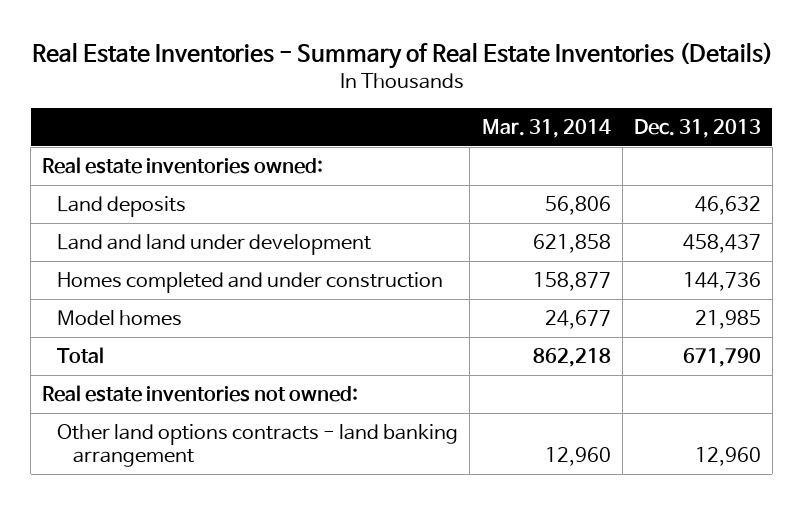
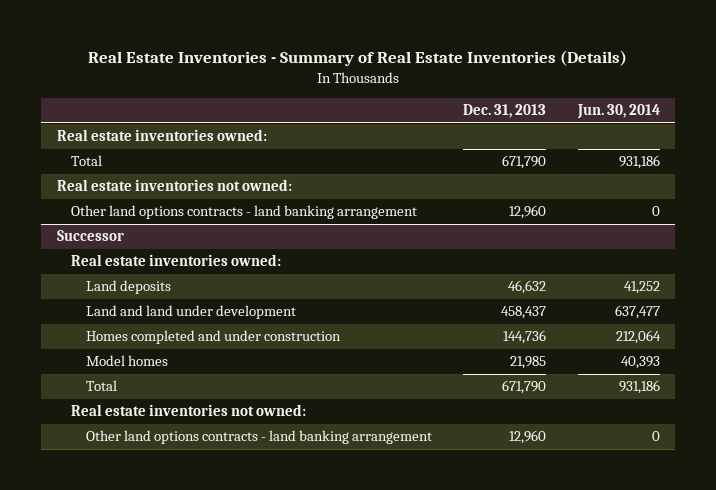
[481,119,611,139] Mar. 31, 2014 -> none
none -> [576,104,660,120] Jun. 30, 2014
none -> [71,155,103,167] Total
none -> [56,179,292,192] Real estate inventories not owned:
none -> [71,205,418,220] Other land options contracts - land banking arrangement
none -> [56,230,124,242] Successor
none -> [71,254,282,267] Real estate inventories owned:

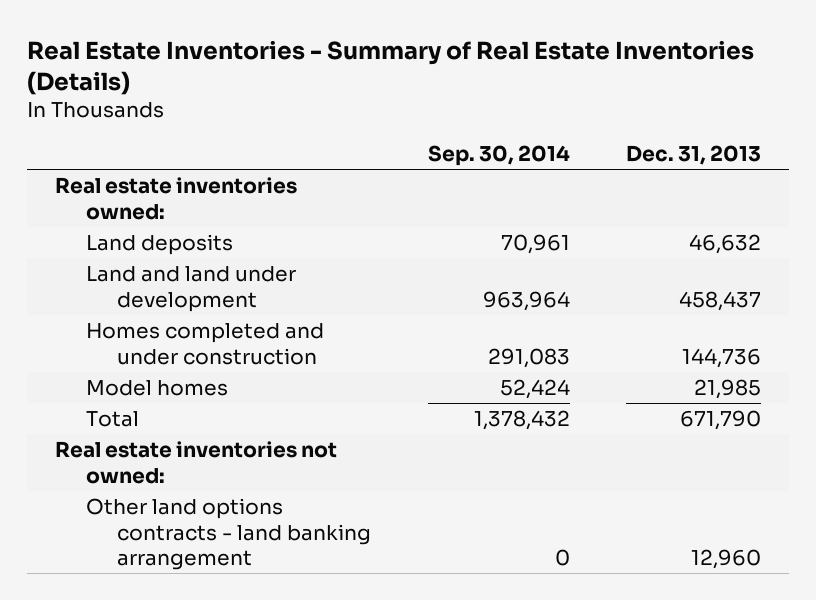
[576,104,660,120] Jun. 30, 2014 -> none
none -> [427,144,570,166] Sep. 30, 2014
[71,155,103,167] Total -> none
[56,179,292,192] Real estate inventories not owned: -> none
[71,205,418,220] Other land options contracts - land banking arrangement -> none
[56,230,124,242] Successor -> none
[71,254,282,267] Real estate inventories owned: -> none

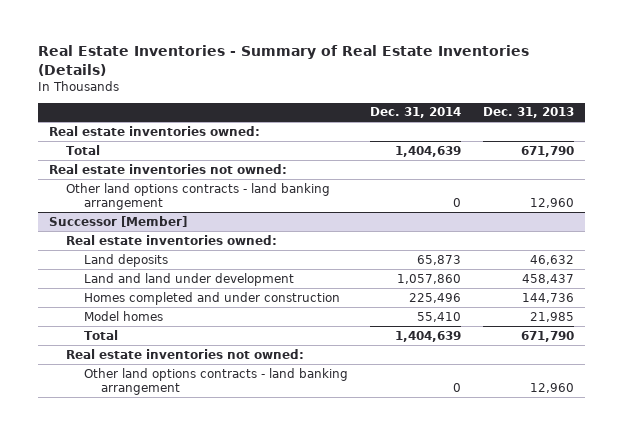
[427,144,570,166] Sep. 30, 2014 -> none
none -> [369,107,461,119] Dec. 31, 2014
none -> [66,144,101,155] Total
none -> [48,163,287,174] Real estate inventories not owned:
none -> [66,182,331,210] Other land options contracts - land banking arrangement
none -> [48,215,187,227] Successor [Member]
none -> [66,234,278,245] Real estate inventories owned:

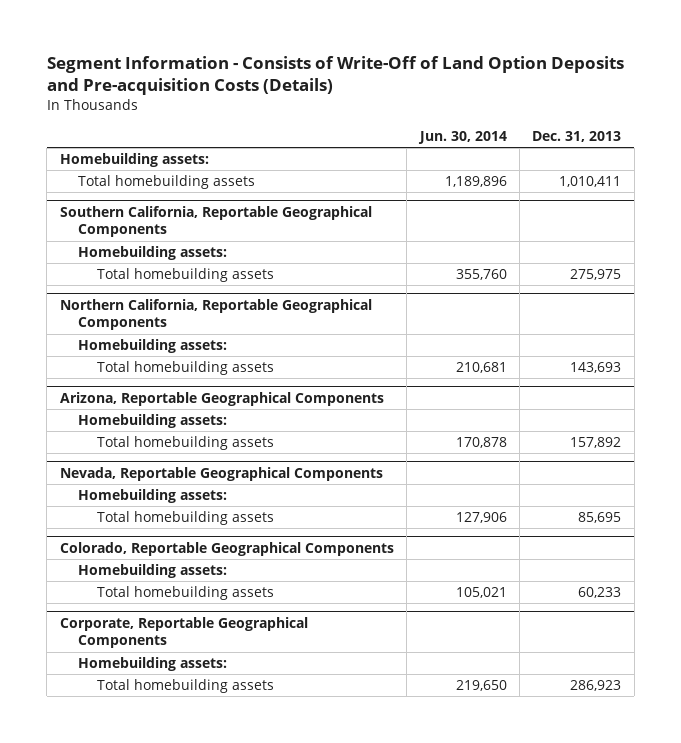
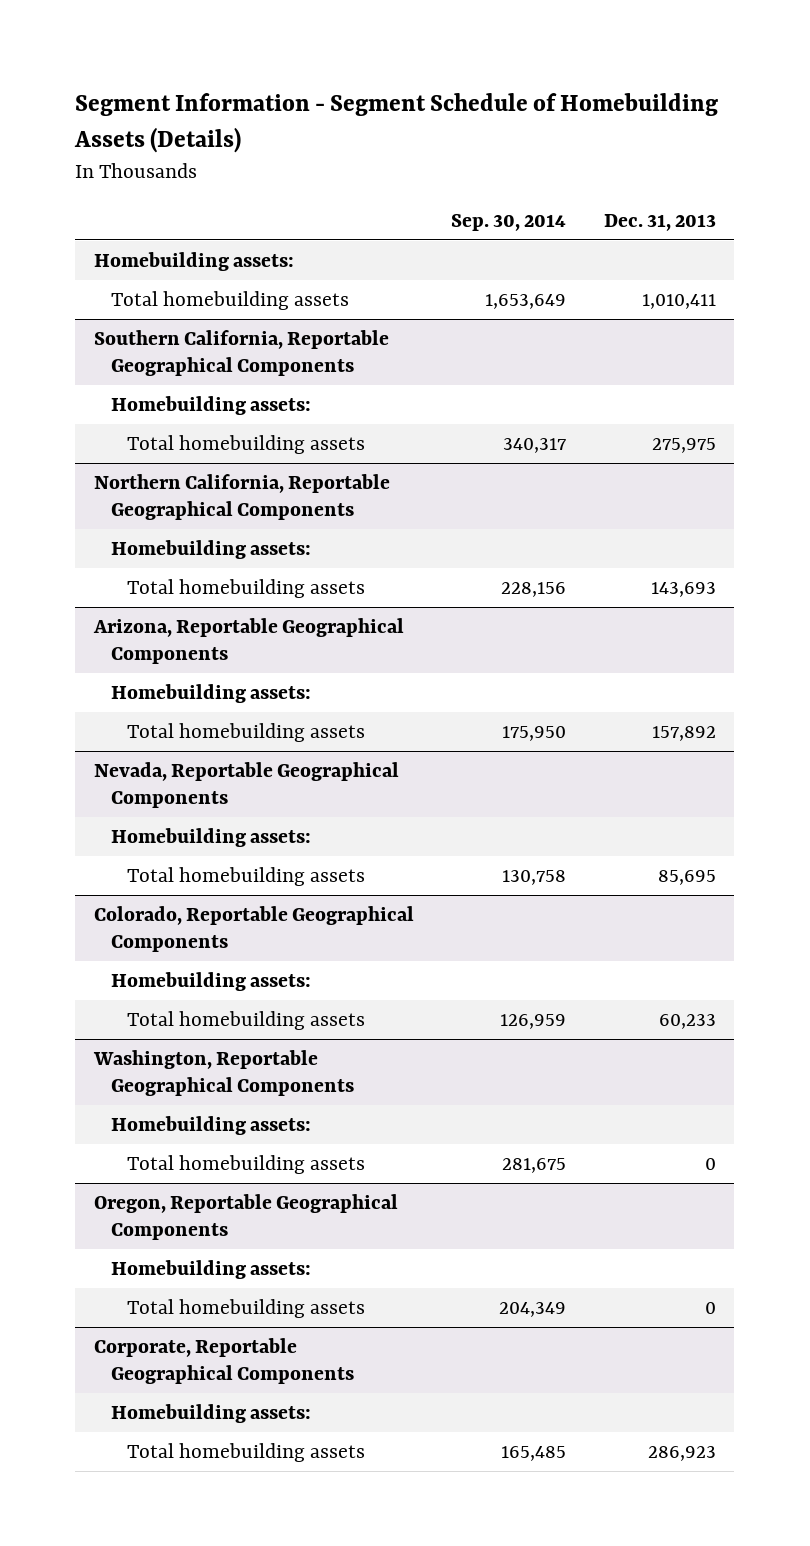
[46,55,624,96] Segment Information - Consists of Write-Off of Land Option Deposits and Pre-acquisition Costs (Details) -> [74,92,719,153] Segment Information - Segment Schedule of Homebuilding Assets (Details)
[417,130,507,144] Jun. 30, 2014 -> none
none -> [451,213,567,231] Sep. 30, 2014
none -> [92,1050,354,1096] Washington, Reportable Geographical Components
none -> [110,1116,311,1136] Homebuilding assets:
none -> [127,1155,366,1175] Total homebuilding assets
none -> [93,1194,398,1240] Oregon, Reportable Geographical Components
none -> [110,1260,311,1280] Homebuilding assets:
none -> [127,1299,366,1319] Total homebuilding assets

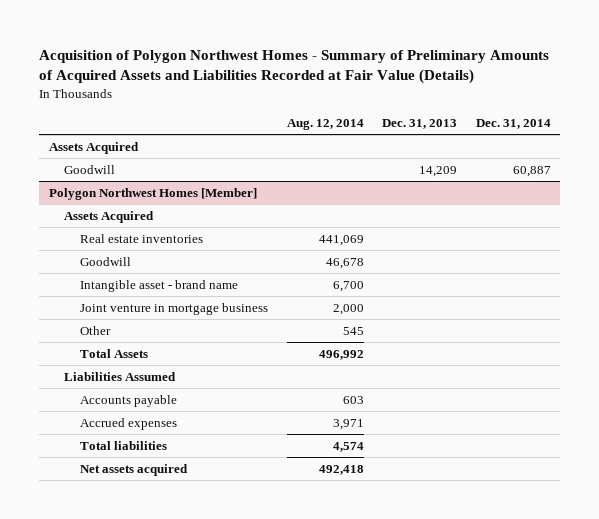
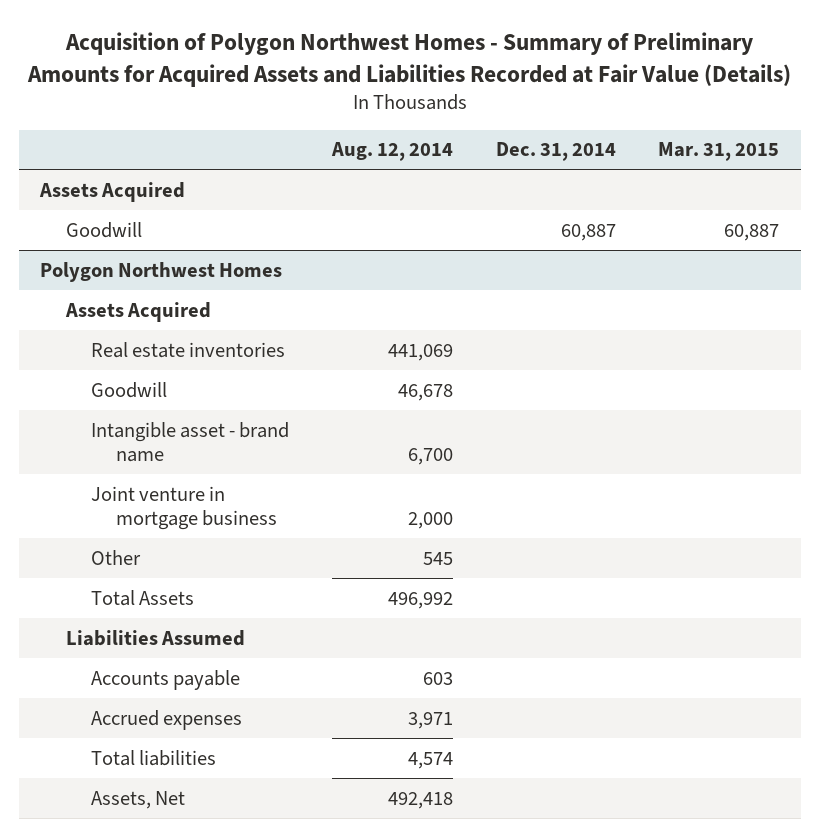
[39,49,550,85] Acquisition of Polygon Northwest Homes - Summary of Preliminary Amounts of Acquired Assets and Liabilities Recorded at Fair Value (Details) -> [26,32,791,88] Acquisition of Polygon Northwest Homes - Summary of Preliminary Amounts for Acquired Assets and Liabilities Recorded at Fair Value (Details)
[382,118,458,129] Dec. 31, 2013 -> none
none -> [658,142,780,162] Mar. 31, 2015
[48,187,257,200] Polygon Northwest Homes [Member] -> [40,261,283,282] Polygon Northwest Homes
[80,463,189,476] Net assets acquired -> [90,790,185,809] Assets, Net

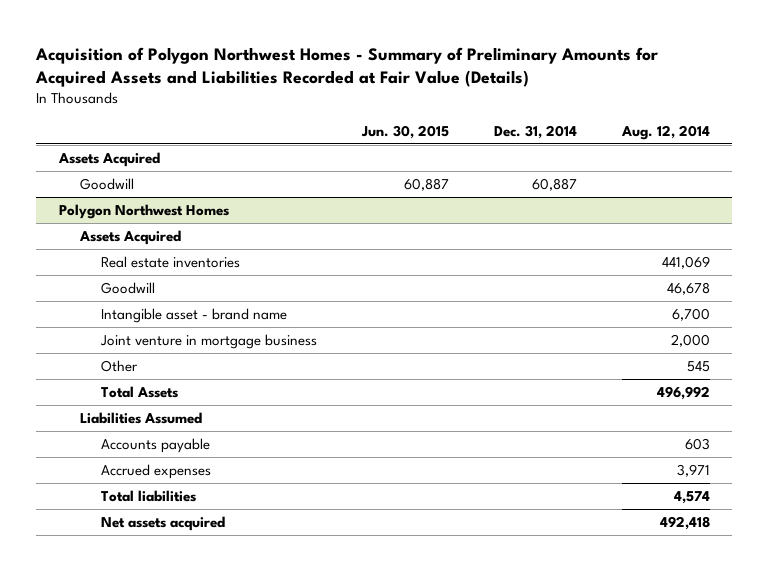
[658,142,780,162] Mar. 31, 2015 -> none
none -> [361,125,450,140] Jun. 30, 2015
[90,790,185,809] Assets, Net -> [101,515,226,531] Net assets acquired

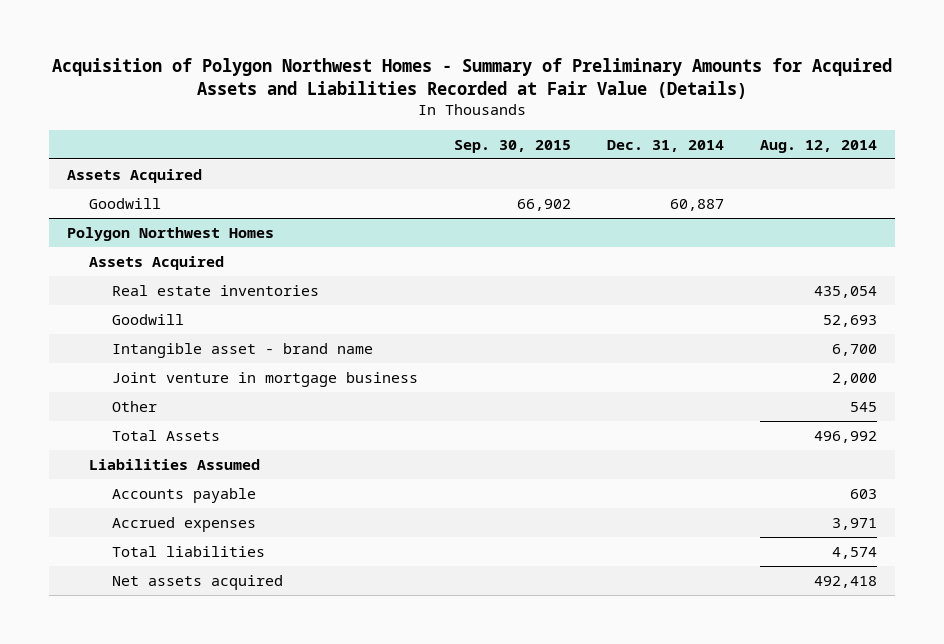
[361,125,450,140] Jun. 30, 2015 -> none
none -> [454,139,572,153] Sep. 30, 2015
[661,255,710,269] 441,069 -> [814,285,878,298] 435,054
[666,281,710,295] 46,678 -> [823,314,878,327] 52,693

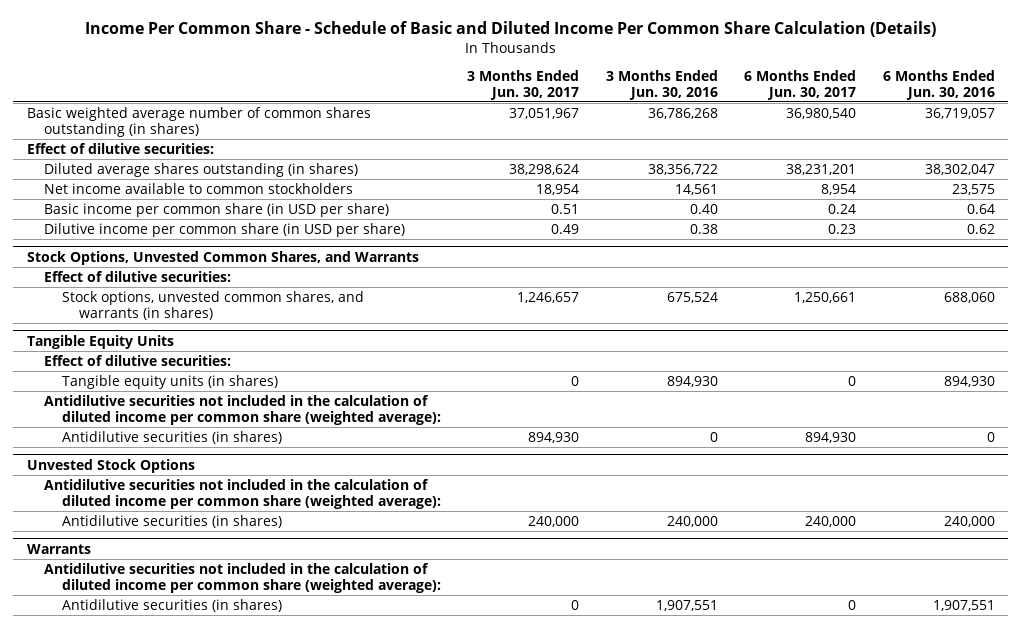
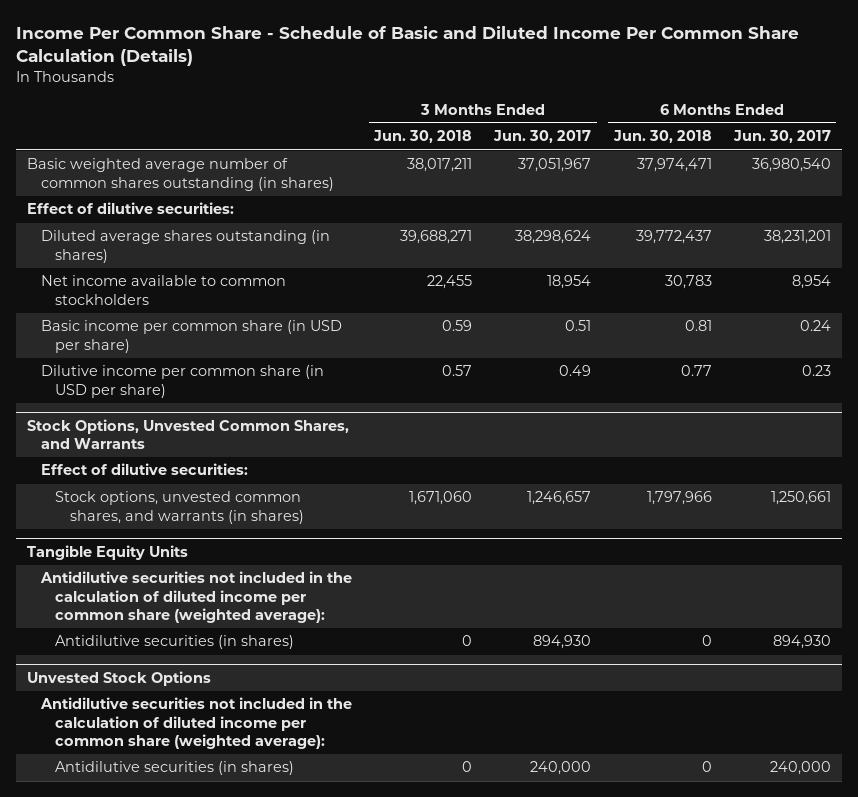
[605,69,718,100] 3 Months Ended Jun. 30, 2016 -> none
[883,69,996,100] 6 Months Ended Jun. 30, 2016 -> none
none -> [373,130,473,144] Jun. 30, 2018
none -> [612,130,712,144] Jun. 30, 2018
[44,354,232,366] Effect of dilutive securities: -> none
[61,374,278,389] Tangible equity units (in shares) -> none
[26,543,91,554] Warrants -> none
[44,562,441,593] Antidilutive securities not included in the calculation of diluted income per common share (weighted average): -> none
[61,598,282,612] Antidilutive securities (in shares) -> none

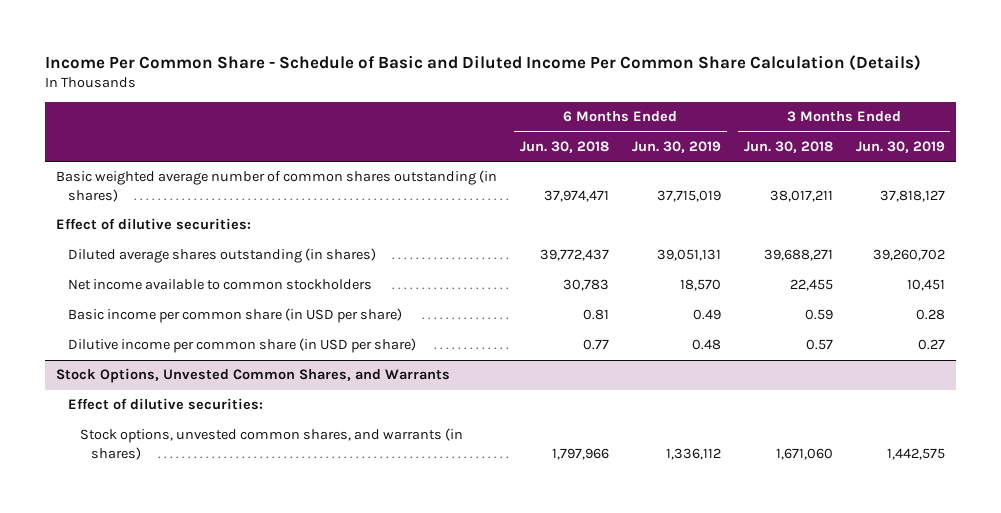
[493,130,592,144] Jun. 30, 2017 -> none
[732,130,831,144] Jun. 30, 2017 -> none
none -> [631,141,721,154] Jun. 30, 2019
none -> [855,141,945,154] Jun. 30, 2019
[27,544,189,560] Tangible Equity Units -> none
[40,571,353,623] Antidilutive securities not included in the calculation of diluted income per common share (weighted average): -> none
[55,635,295,650] Antidilutive securities (in shares) -> none
[27,670,212,686] Unvested Stock Options -> none
[40,697,353,749] Antidilutive securities not included in the calculation of diluted income per common share (weighted average): -> none
[55,761,295,776] Antidilutive securities (in shares) -> none

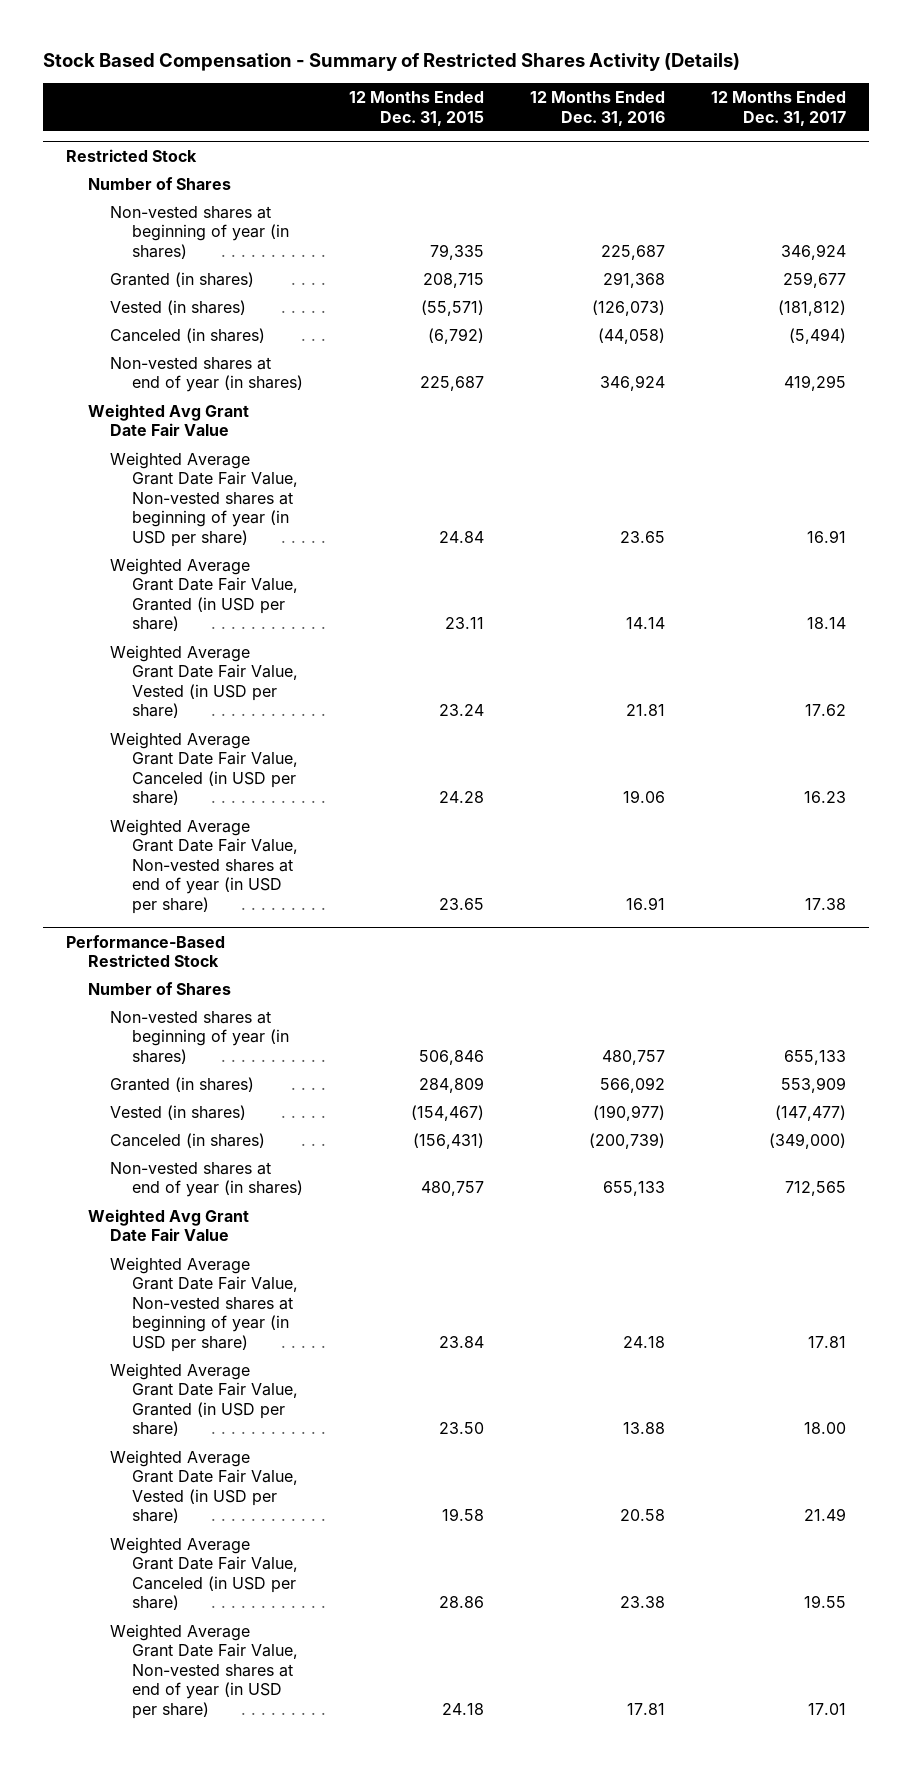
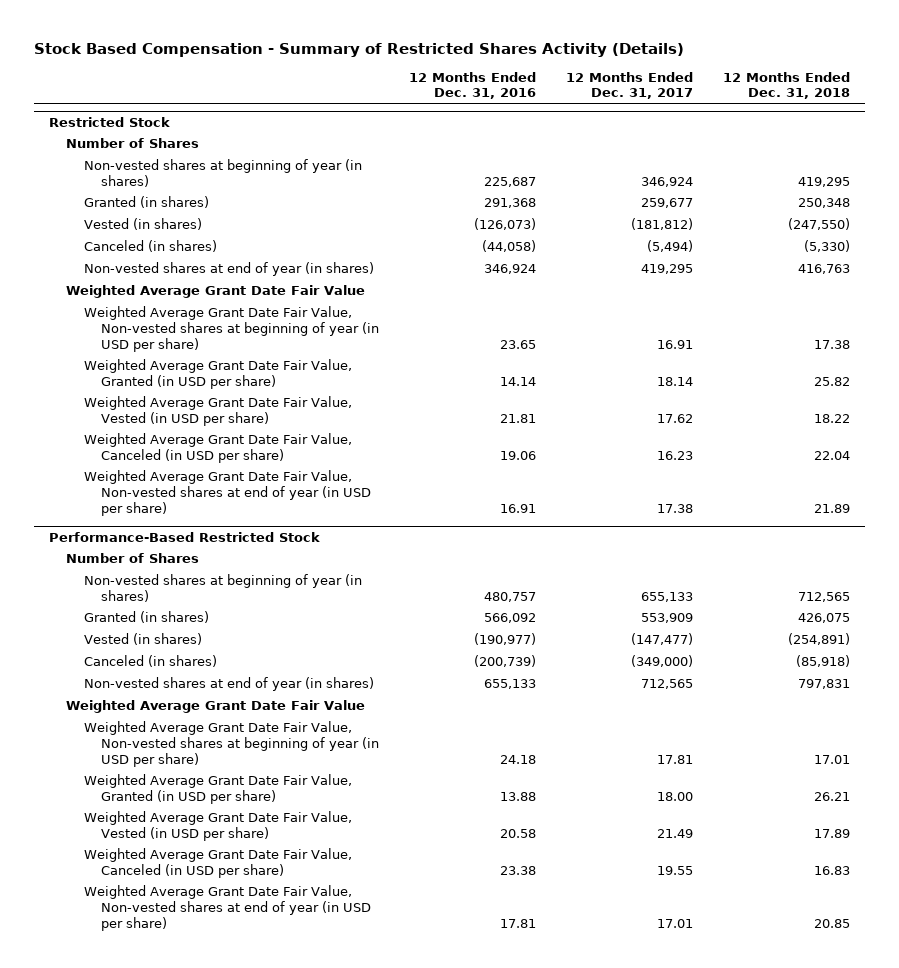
[349,90,485,126] 12 Months Ended Dec. 31, 2015 -> none
none -> [723,71,851,100] 12 Months Ended Dec. 31, 2018
[87,403,249,437] Weighted Avg Grant Date Fair Value -> [66,285,366,299] Weighted Average Grant Date Fair Value
[87,1208,249,1242] Weighted Avg Grant Date Fair Value -> [66,700,366,714] Weighted Average Grant Date Fair Value

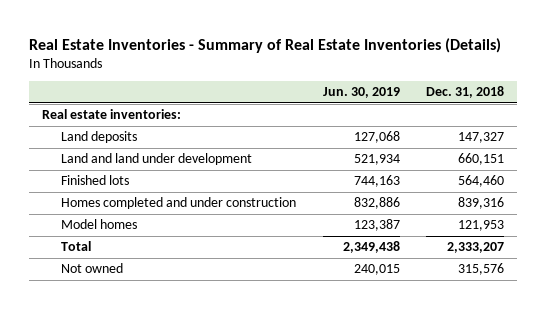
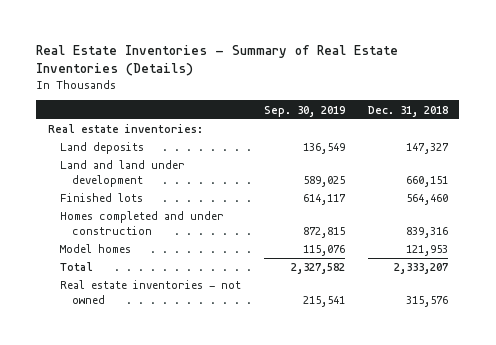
[322,87,400,99] Jun. 30, 2019 -> none
none -> [263,105,345,117] Sep. 30, 2019
[61,263,124,274] Not owned -> [59,280,241,304] Real estate inventories - not owned

